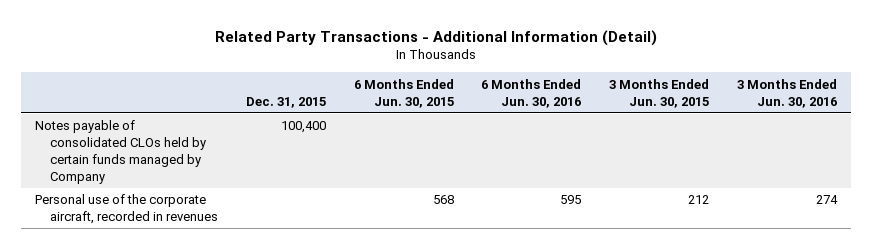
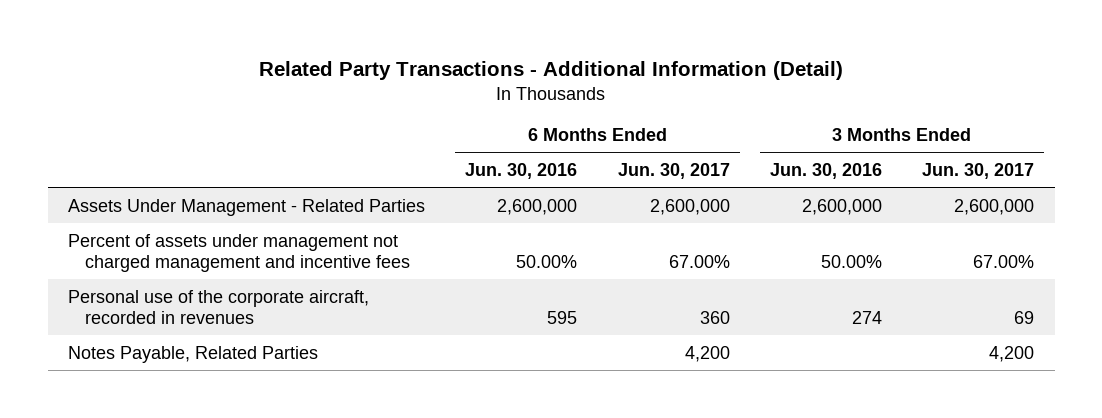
[246,96,327,108] Dec. 31, 2015 -> none
[353,78,454,108] 6 Months Ended Jun. 30, 2015 -> none
[609,78,710,108] 3 Months Ended Jun. 30, 2015 -> none
none -> [617,163,730,180] Jun. 30, 2017
none -> [922,163,1035,180] Jun. 30, 2017
[35,120,207,184] Notes payable of consolidated CLOs held by certain funds managed by Company -> none
none -> [68,198,426,216] Assets Under Management - Related Parties
none -> [68,233,410,273] Percent of assets under management not charged management and incentive fees
none -> [68,345,319,363] Notes Payable, Related Parties

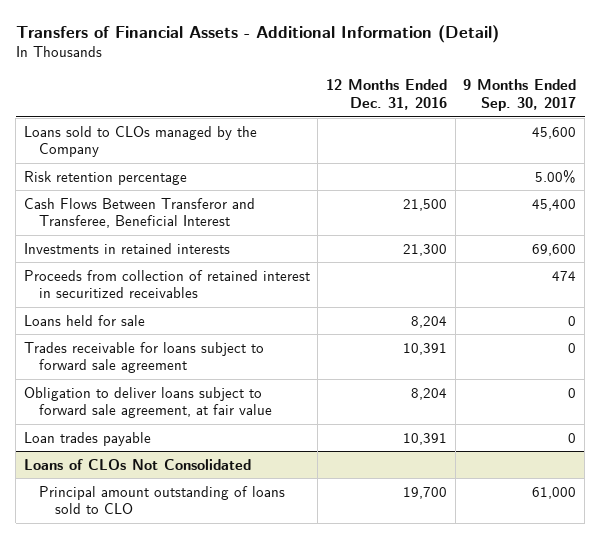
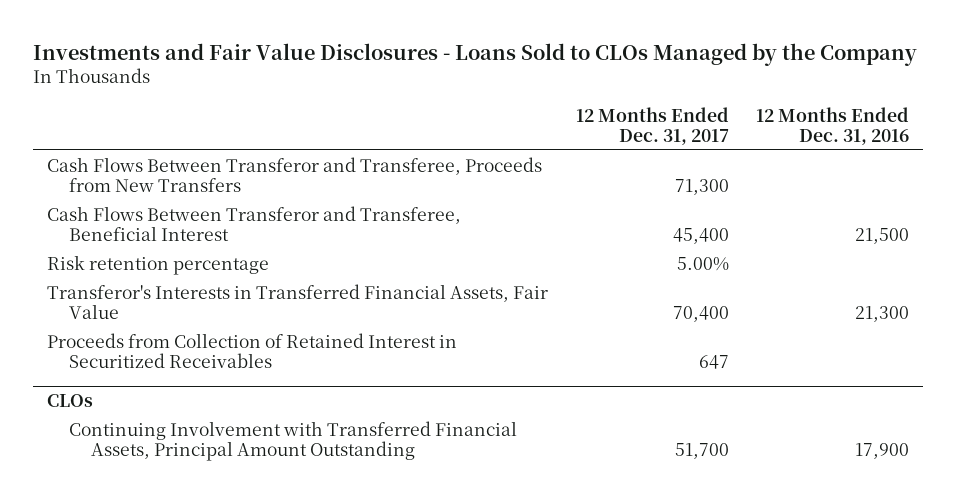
[15,24,499,43] Transfers of Financial Assets - Additional Information (Detail) -> [32,42,917,66] Investments and Fair Value Disclosures - Loans Sold to CLOs Managed by the Company
[463,79,577,112] 9 Months Ended Sep. 30, 2017 -> none
none -> [575,106,729,145] 12 Months Ended Dec. 31, 2017
[23,125,257,158] Loans sold to CLOs managed by the Company -> [46,156,542,192] Cash Flows Between Transferor and Transferee, Proceeds from New Transfers
[23,314,145,326] Loans held for sale -> none
[23,341,264,374] Trades receivable for loans subject to forward sale agreement -> none
[23,386,273,419] Obligation to deliver loans subject to forward sale agreement, at fair value -> none
[23,431,151,446] Loan trades payable -> none
[23,170,187,185] Risk retention percentage -> [46,254,269,275] Risk retention percentage
[23,242,230,254] Investments in retained interests -> [46,283,548,319] Transferor's Interests in Transferred Financial Assets, Fair Value
[23,269,310,299] Proceeds from collection of retained interest in securitized receivables -> [46,332,457,368] Proceeds from Collection of Retained Interest in Securitized Receivables
[23,458,251,470] Loans of CLOs Not Consolidated -> [46,393,93,407] CLOs
[39,485,286,515] Principal amount outstanding of loans sold to CLO -> [68,420,517,461] Continuing Involvement with Transferred Financial Assets, Principal Amount Outstanding
[403,486,448,499] 19,700 -> [855,442,910,459] 17,900

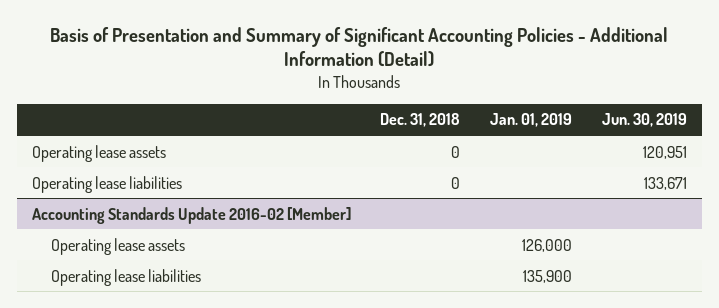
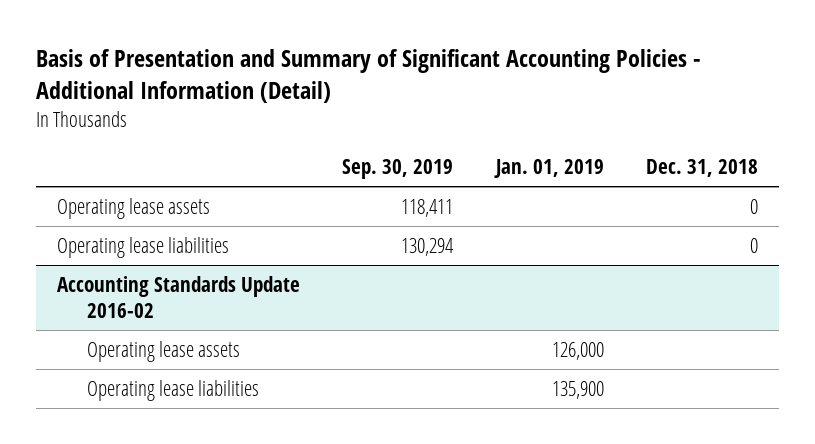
[602,113,688,128] Jun. 30, 2019 -> none
none -> [342,159,454,180] Sep. 30, 2019
[31,206,351,224] Accounting Standards Update 2016-02 [Member] -> [56,275,300,319] Accounting Standards Update 2016-02

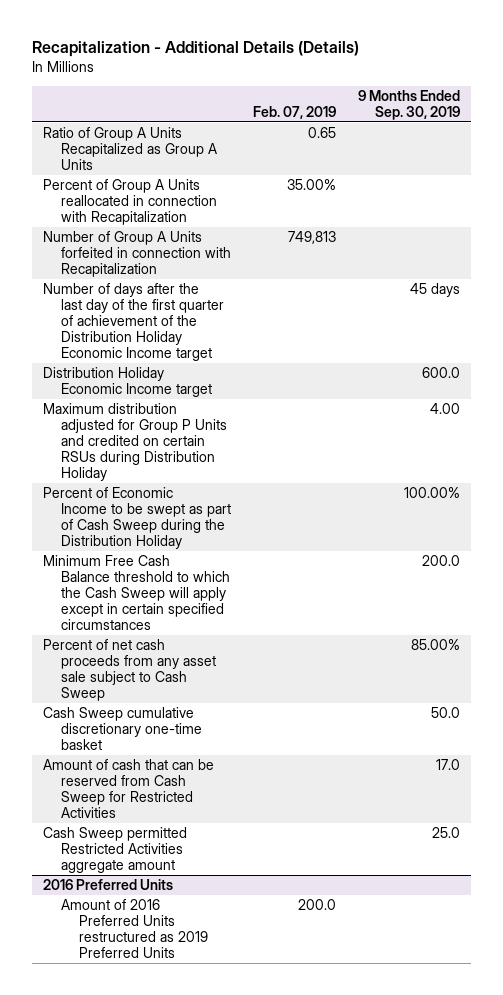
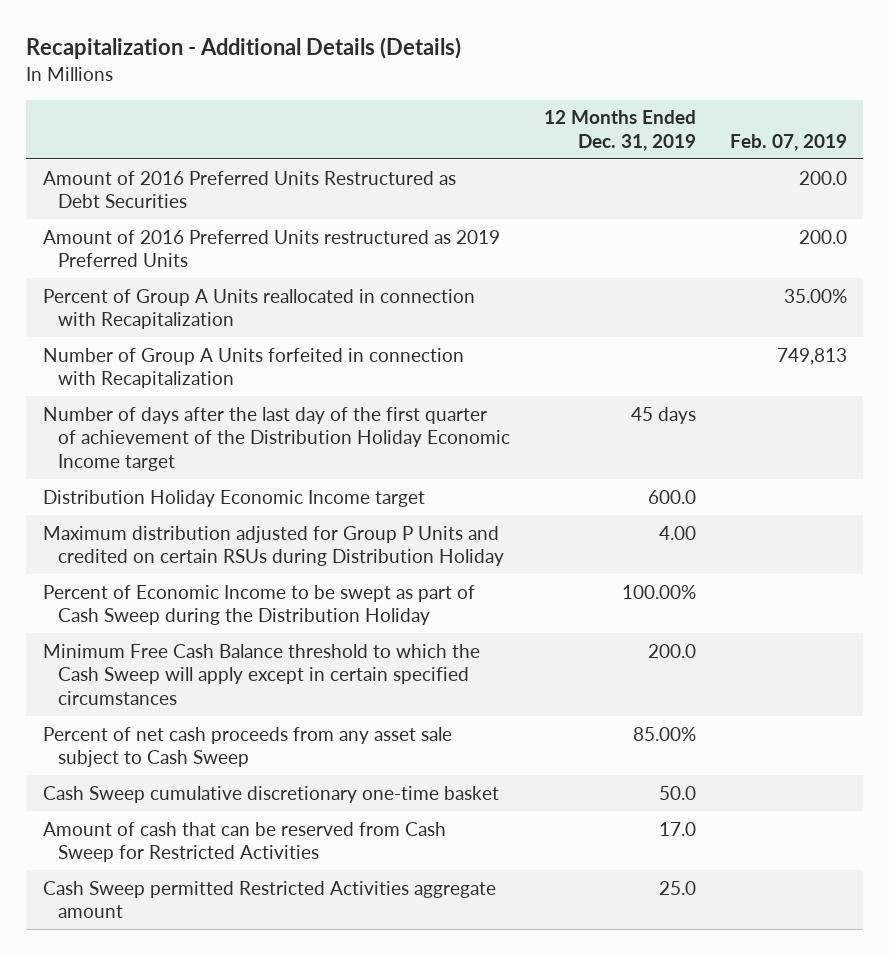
[357,90,460,120] 9 Months Ended Sep. 30, 2019 -> none
none -> [543,110,696,151] 12 Months Ended Dec. 31, 2019
[42,127,217,170] Ratio of Group A Units Recapitalized as Group A Units -> none
none -> [42,170,456,209] Amount of 2016 Preferred Units Restructured as Debt Securities
none -> [42,229,500,268] Amount of 2016 Preferred Units restructured as 2019 Preferred Units
[42,879,173,891] 2016 Preferred Units -> none
[60,899,208,958] Amount of 2016 Preferred Units restructured as 2019 Preferred Units -> none

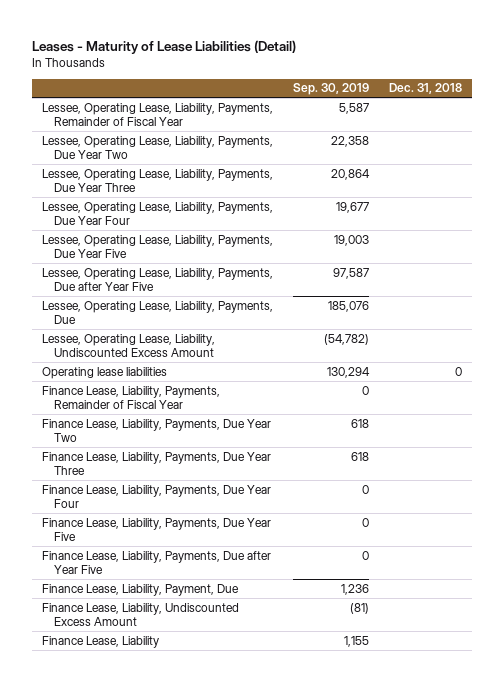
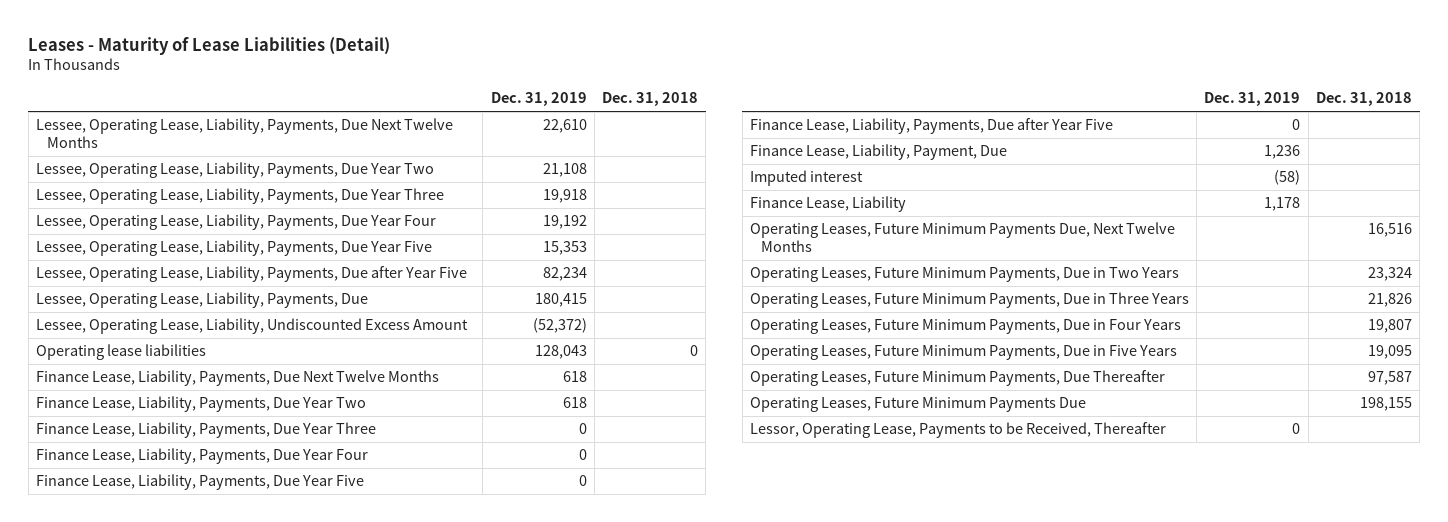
[293,83,370,96] Sep. 30, 2019 -> none
none -> [490,92,587,107] Dec. 31, 2019
[42,102,274,126] Lessee, Operating Lease, Liability, Payments, Remainder of Fiscal Year -> none
none -> [36,118,454,149] Lessee, Operating Lease, Liability, Payments, Due Next Twelve Months
[42,385,221,409] Finance Lease, Liability, Payments, Remainder of Fiscal Year -> none
none -> [36,370,440,387] Finance Lease, Liability, Payments, Due Next Twelve Months
[42,602,240,626] Finance Lease, Liability, Undiscounted Excess Amount -> [749,170,863,187] Imputed interest
none -> [749,222,1175,253] Operating Leases, Future Minimum Payments Due, Next Twelve Months
none -> [749,267,1179,283] Operating Leases, Future Minimum Payments, Due in Two Years
none -> [749,292,1189,309] Operating Leases, Future Minimum Payments, Due in Three Years
none -> [749,319,1181,335] Operating Leases, Future Minimum Payments, Due in Four Years
none -> [749,345,1177,361] Operating Leases, Future Minimum Payments, Due in Five Years
none -> [749,370,1165,387] Operating Leases, Future Minimum Payments, Due Thereafter
none -> [749,397,1086,413] Operating Leases, Future Minimum Payments Due
none -> [749,422,1166,439] Lessor, Operating Lease, Payments to be Received, Thereafter

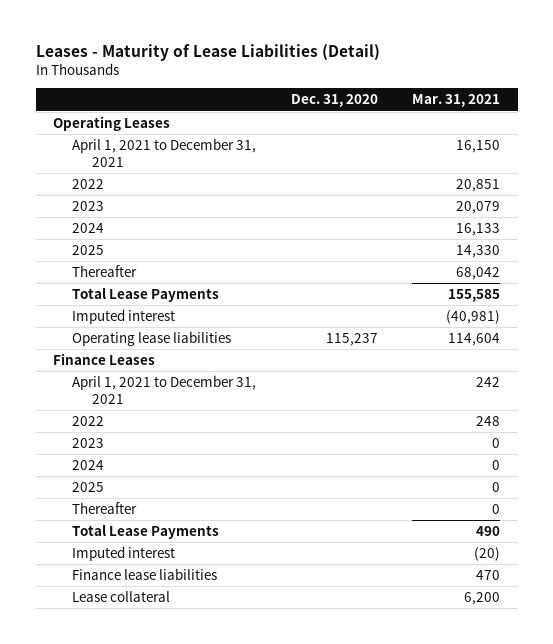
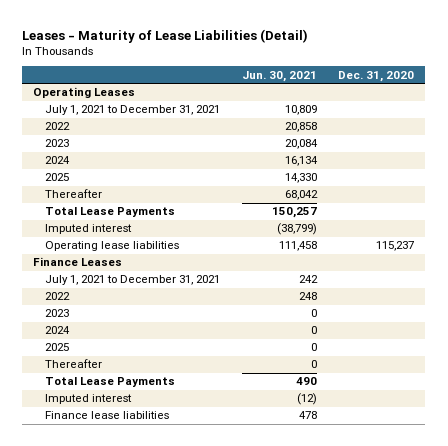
[412,94,501,108] Mar. 31, 2021 -> none
none -> [241,70,317,82] Jun. 30, 2021
[72,138,257,167] April 1, 2021 to December 31, 2021 -> [44,105,220,116] July 1, 2021 to December 31, 2021
[72,375,257,404] April 1, 2021 to December 31, 2021 -> [44,275,220,286] July 1, 2021 to December 31, 2021
[72,591,171,603] Lease collateral -> none

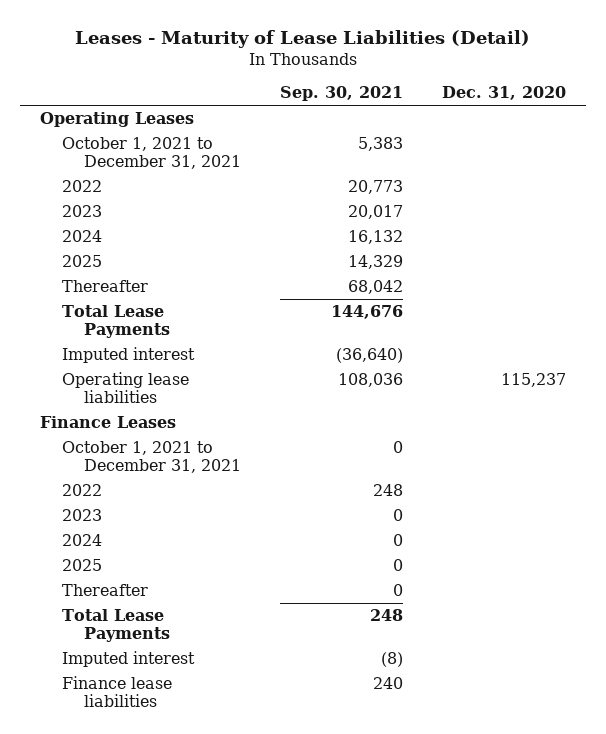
[241,70,317,82] Jun. 30, 2021 -> none
none -> [280,86,404,102] Sep. 30, 2021
[44,105,220,116] July 1, 2021 to December 31, 2021 -> [62,137,242,170] October 1, 2021 to December 31, 2021
[44,275,220,286] July 1, 2021 to December 31, 2021 -> [62,441,242,474] October 1, 2021 to December 31, 2021

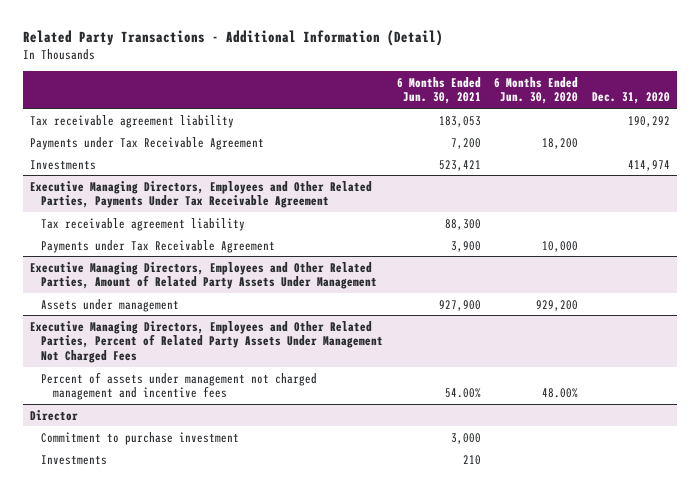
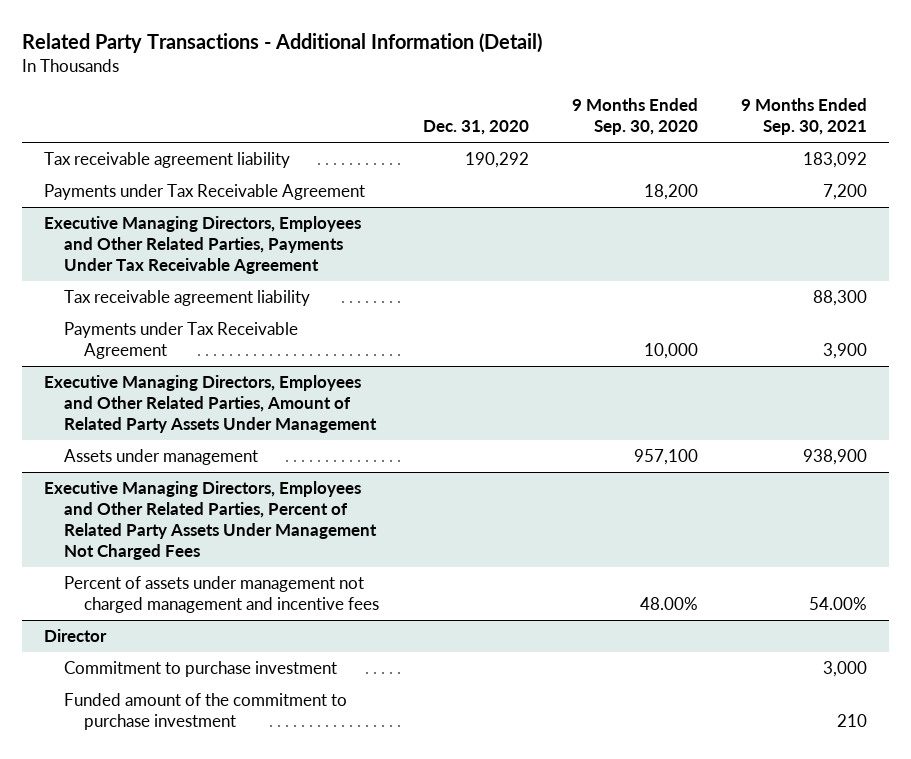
[396,76,481,105] 6 Months Ended Jun. 30, 2021 -> none
[494,76,579,105] 6 Months Ended Jun. 30, 2020 -> none
none -> [571,98,698,136] 9 Months Ended Sep. 30, 2020
none -> [741,98,868,136] 9 Months Ended Sep. 30, 2021
[29,159,96,170] Investments -> none
[41,454,108,465] Investments -> none
none -> [64,693,348,731] Funded amount of the commitment to purchase investment

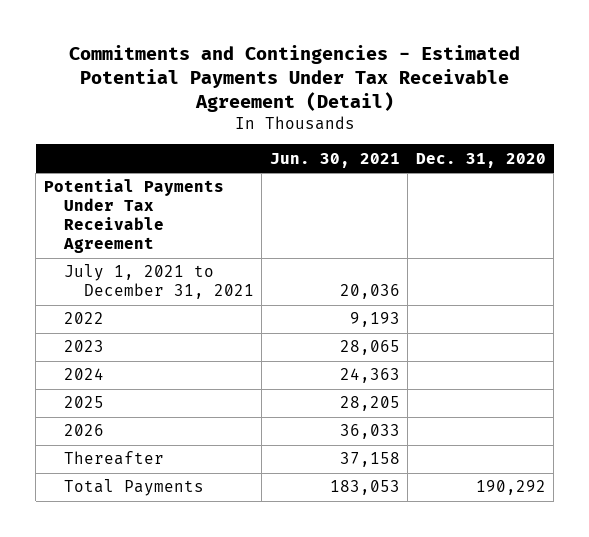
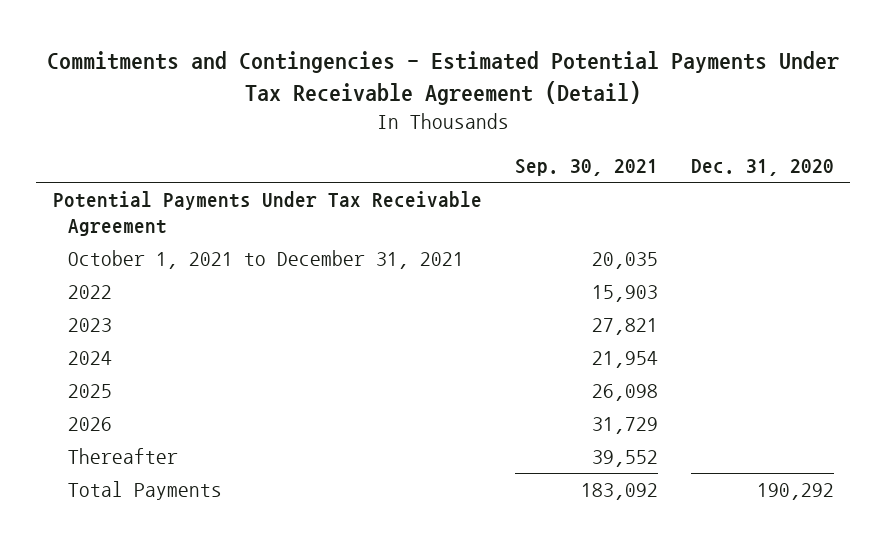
[269,152,400,168] Jun. 30, 2021 -> none
none -> [514,159,658,177] Sep. 30, 2021
[63,264,254,300] July 1, 2021 to December 31, 2021 -> [67,250,464,270] October 1, 2021 to December 31, 2021

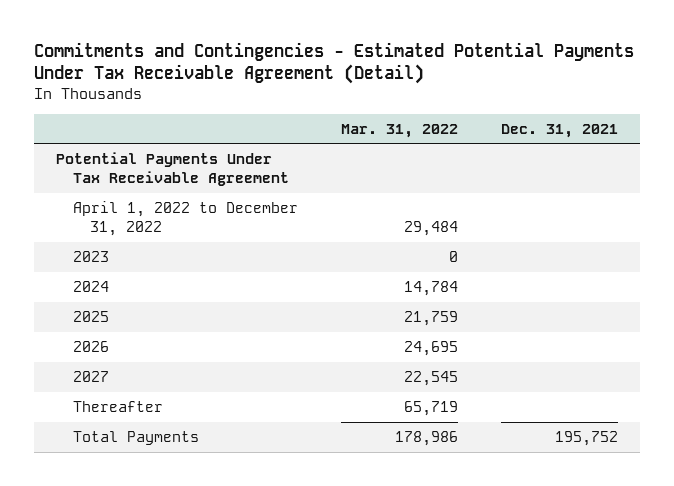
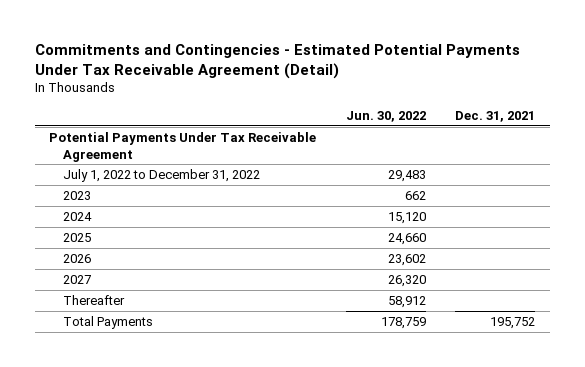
[341,123,459,138] Mar. 31, 2022 -> none
none -> [345,110,426,122] Jun. 30, 2022
[72,200,298,236] April 1, 2022 to December 31, 2022 -> [62,168,260,182] July 1, 2022 to December 31, 2022

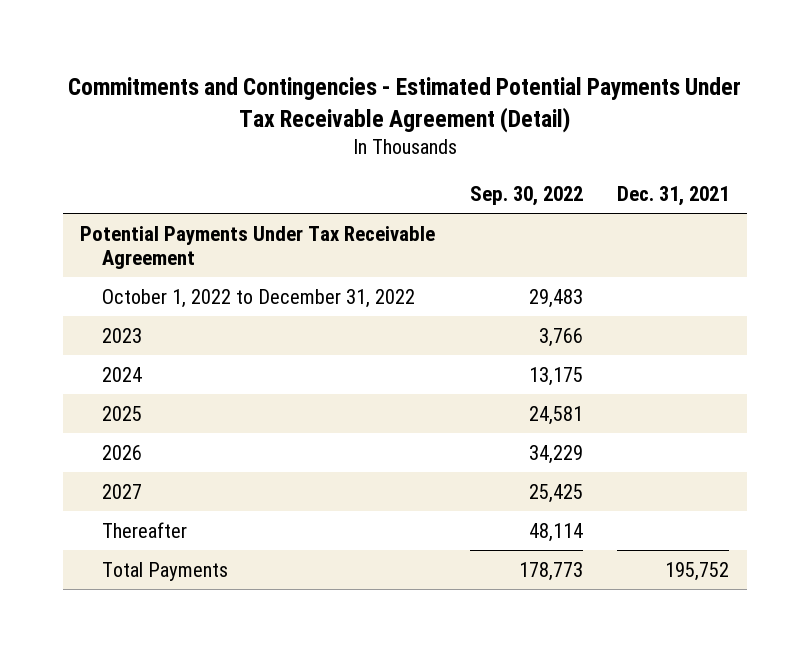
[345,110,426,122] Jun. 30, 2022 -> none
none -> [469,186,583,207] Sep. 30, 2022
[62,168,260,182] July 1, 2022 to December 31, 2022 -> [102,288,416,308] October 1, 2022 to December 31, 2022

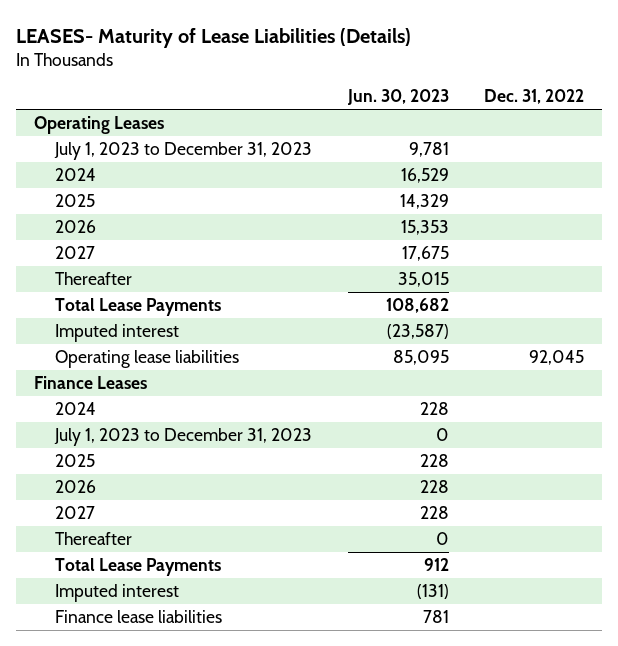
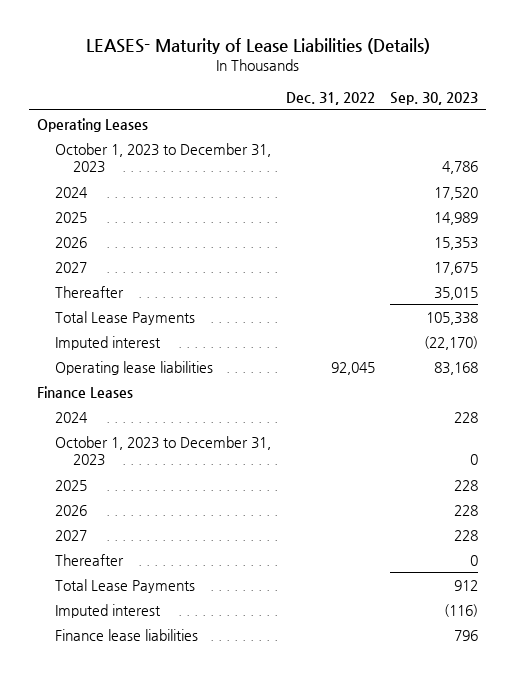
[346,89,449,106] Jun. 30, 2023 -> none
none -> [390,92,479,106] Sep. 30, 2023
[54,141,313,160] July 1, 2023 to December 31, 2023 -> [54,142,271,174] October 1, 2023 to December 31, 2023
[54,427,313,446] July 1, 2023 to December 31, 2023 -> [54,435,271,467] October 1, 2023 to December 31, 2023

